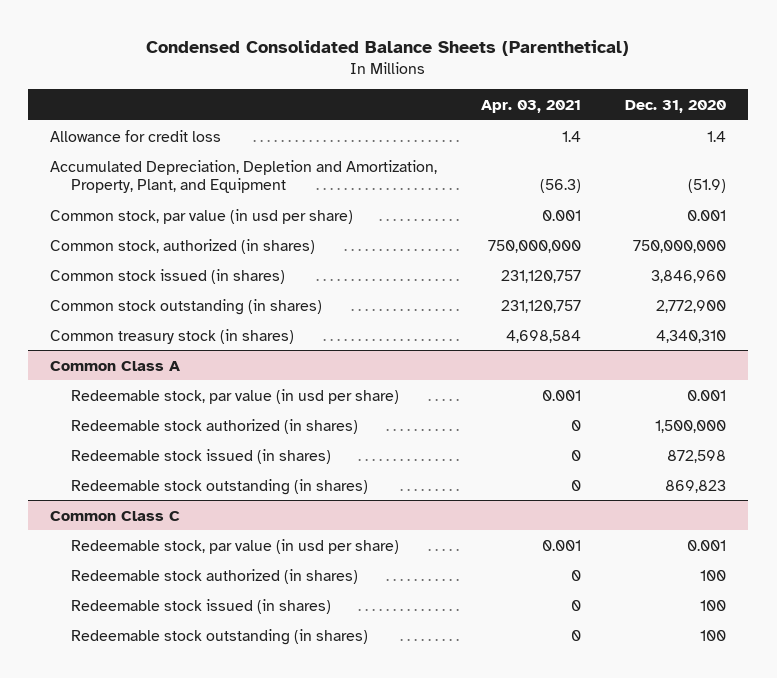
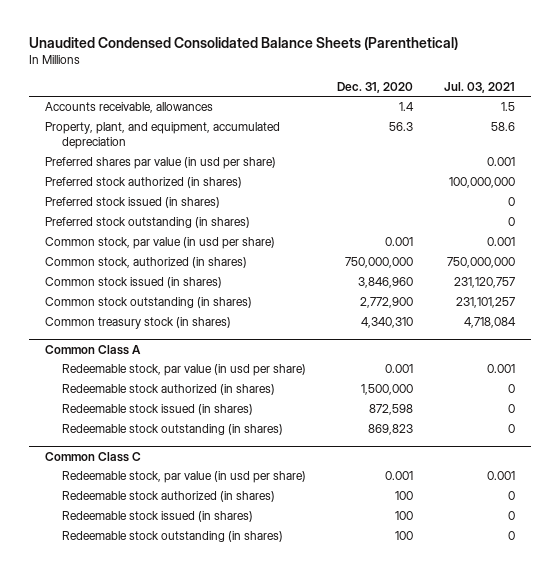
[146,39,630,56] Condensed Consolidated Balance Sheets (Parenthetical) -> [28,36,458,50] Unaudited Condensed Consolidated Balance Sheets (Parenthetical)
[481,99,582,113] Apr. 03, 2021 -> none
none -> [444,82,516,94] Jul. 03, 2021
[50,129,222,142] Allowance for credit loss -> [44,102,213,114] Accounts receivable, allowances
[50,159,438,194] Accumulated Depreciation, Depletion and Amortization, Property, Plant, and Equipment -> [44,122,280,150] Property, plant, and equipment, accumulated depreciation
[688,179,727,194] (51.9) -> [389,122,414,132] 56.3
none -> [44,157,276,170] Preferred shares par value (in usd per share)
none -> [44,177,242,189] Preferred stock authorized (in shares)
none -> [44,197,220,209] Preferred stock issued (in shares)
none -> [44,217,250,229] Preferred stock outstanding (in shares)

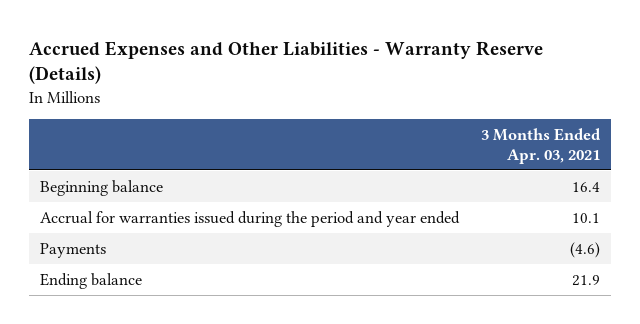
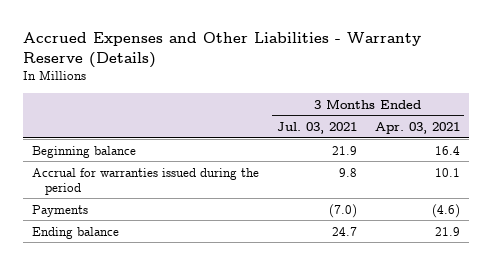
none -> [276,122,357,135] Jul. 03, 2021
[39,210,460,227] Accrual for warranties issued during the period and year ended -> [31,167,259,195] Accrual for warranties issued during the period

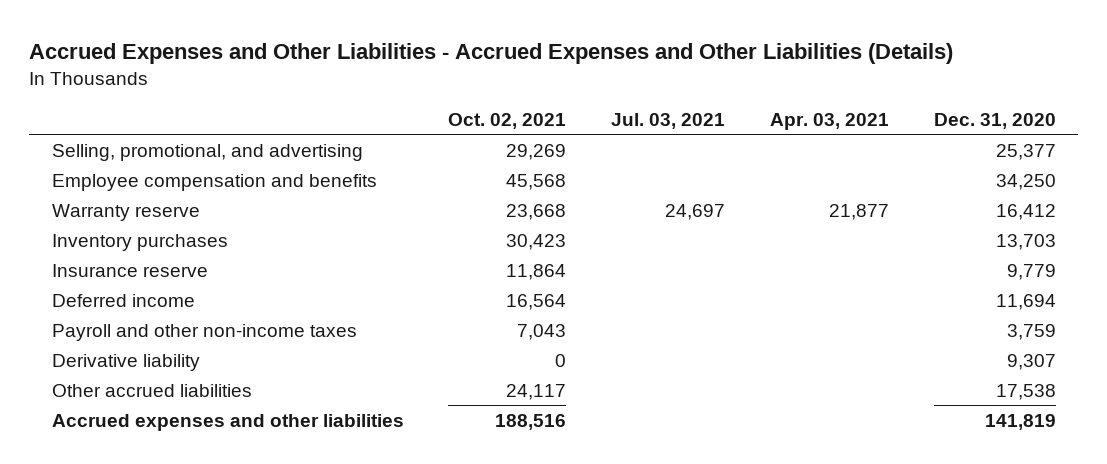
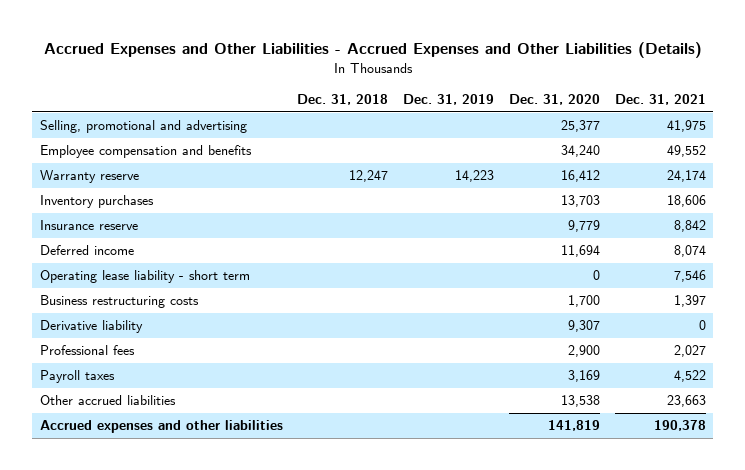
[448,112,567,129] Oct. 02, 2021 -> none
[611,112,726,129] Jul. 03, 2021 -> none
[769,112,889,130] Apr. 03, 2021 -> none
none -> [297,94,389,106] Dec. 31, 2018
none -> [403,94,495,106] Dec. 31, 2019
none -> [614,94,706,106] Dec. 31, 2021
[51,143,363,161] Selling, promotional, and advertising -> [39,120,247,134] Selling, promotional and advertising
[995,173,1056,190] 34,250 -> [560,145,600,158] 34,240
[51,323,357,341] Payroll and other non-income taxes -> none
none -> [39,270,250,284] Operating lease liability - short term
none -> [39,295,199,309] Business restructuring costs
none -> [39,345,135,356] Professional fees
none -> [39,370,115,384] Payroll taxes
[995,383,1056,400] 17,538 -> [560,395,600,408] 13,538

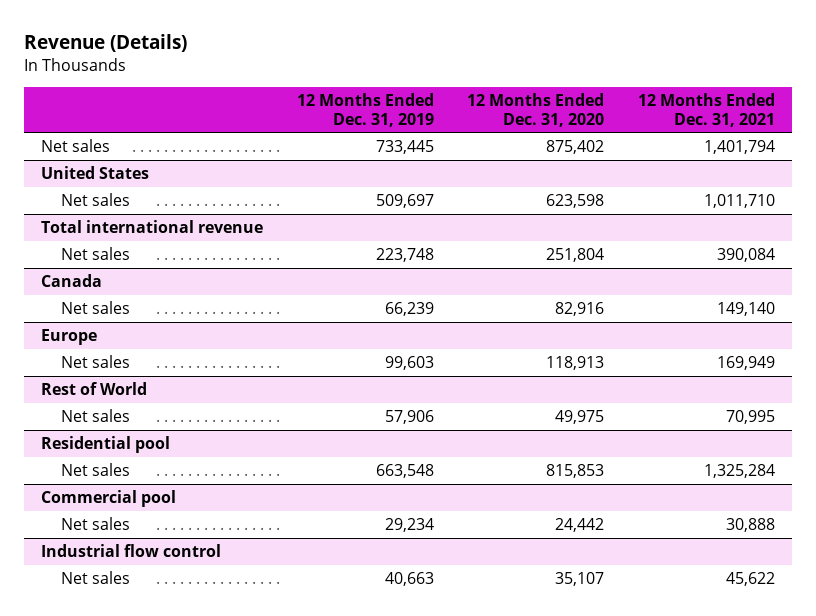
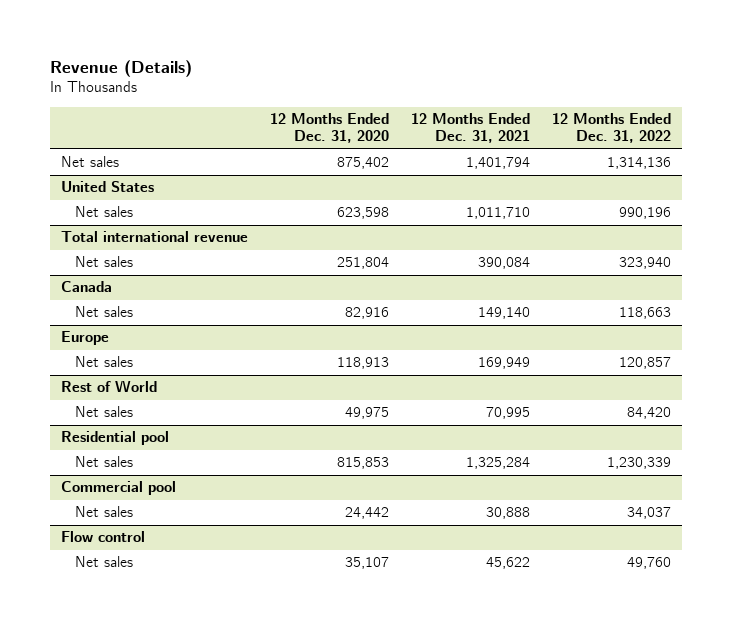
[296,92,434,127] 12 Months Ended Dec. 31, 2019 -> none
none -> [552,112,672,144] 12 Months Ended Dec. 31, 2022
[40,544,221,558] Industrial flow control -> [61,531,146,543] Flow control

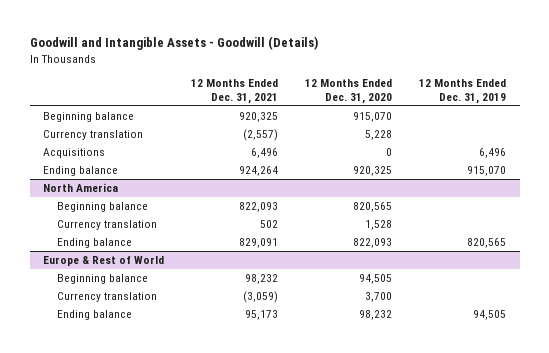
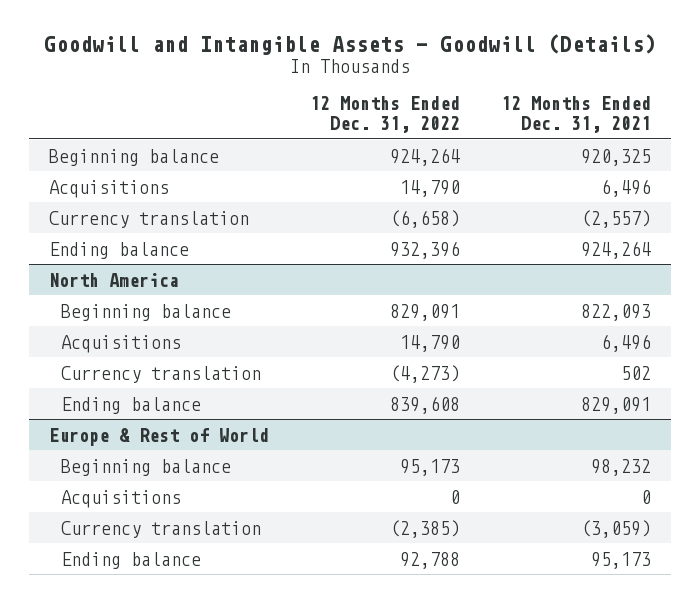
[305,78,393,104] 12 Months Ended Dec. 31, 2020 -> none
[419,78,507,104] 12 Months Ended Dec. 31, 2019 -> none
none -> [310,96,461,133] 12 Months Ended Dec. 31, 2022
[43,129,144,140] Currency translation -> [49,210,250,228] Currency translation
none -> [60,334,181,353] Acquisitions
none -> [60,489,181,508] Acquisitions

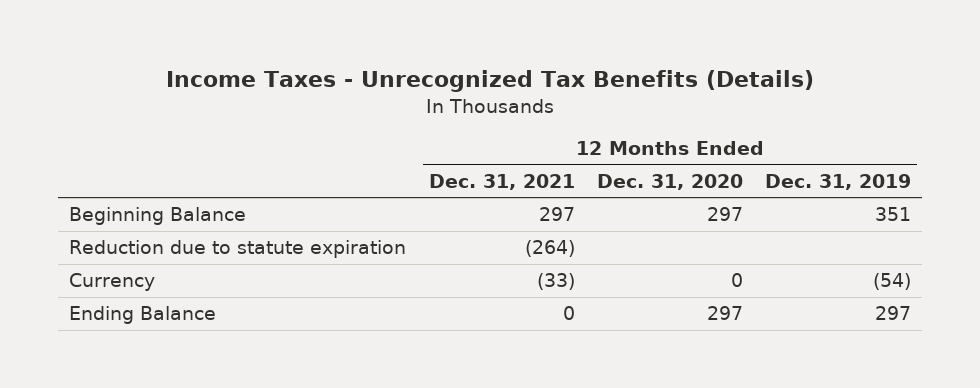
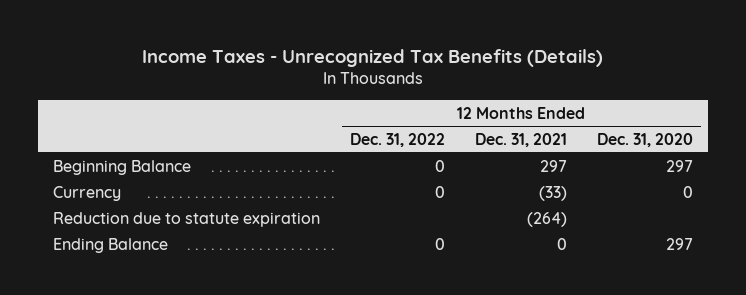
[765,173,912,190] Dec. 31, 2019 -> none
none -> [349,132,445,147] Dec. 31, 2022
[69,240,407,259] Reduction due to statute expiration -> [52,211,320,227] Reduction due to statute expiration

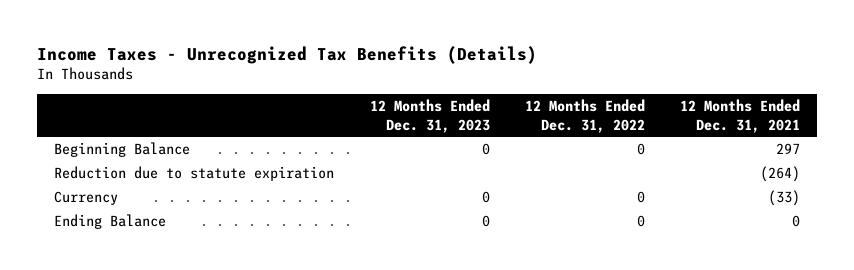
[597,132,694,147] Dec. 31, 2020 -> none
none -> [369,98,490,133] 12 Months Ended Dec. 31, 2023
[52,185,121,201] Currency -> [54,190,119,205] Currency

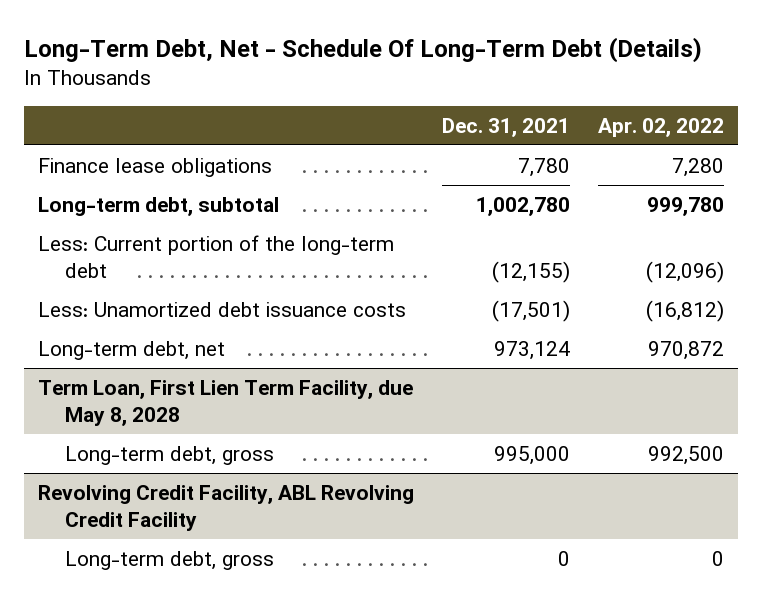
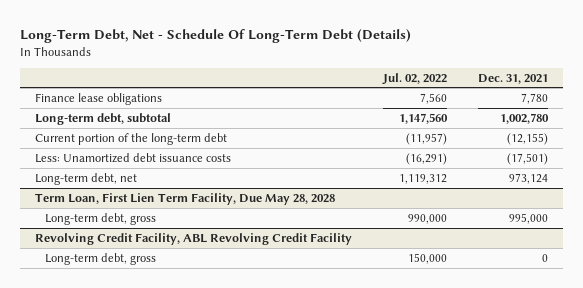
[598,117,725,137] Apr. 02, 2022 -> none
none -> [382,72,448,85] Jul. 02, 2022
[38,234,395,279] Less: Current portion of the long-term debt -> [35,132,228,145] Current portion of the long-term debt
[38,379,414,427] Term Loan, First Lien Term Facility, due May 8, 2028 -> [35,192,336,205] Term Loan, First Lien Term Facility, Due May 28, 2028

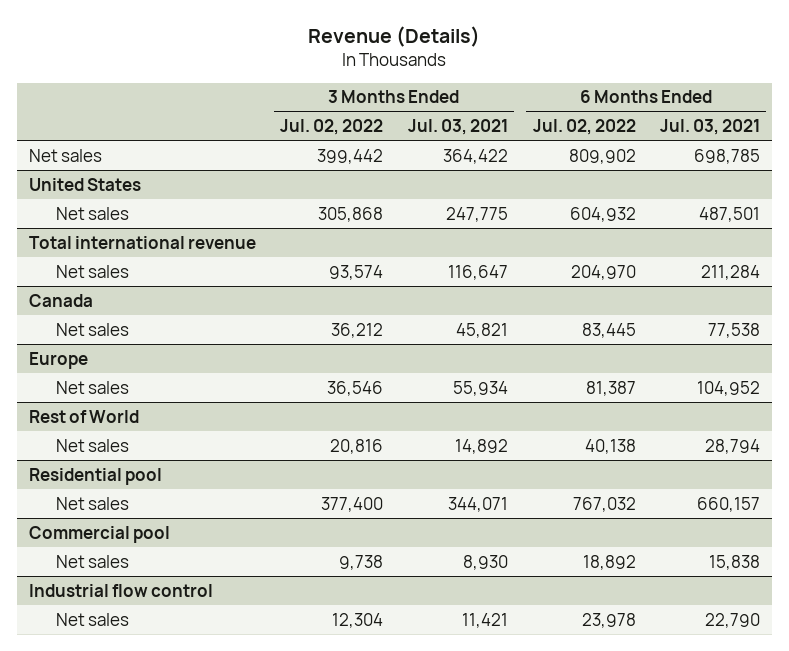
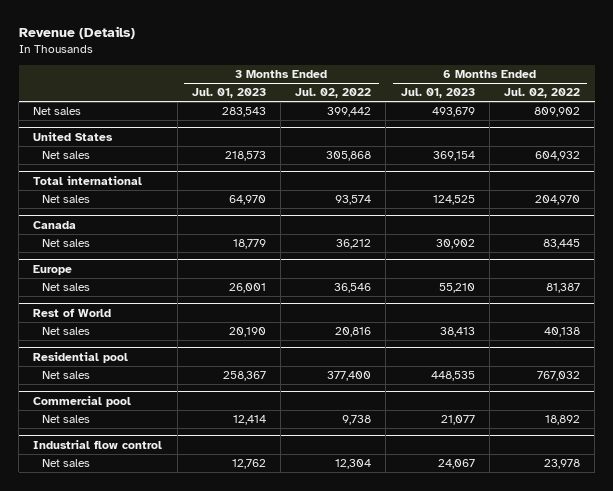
[407,118,508,135] Jul. 03, 2021 -> none
[660,118,761,135] Jul. 03, 2021 -> none
none -> [191,88,266,99] Jul. 01, 2023
none -> [400,88,475,99] Jul. 01, 2023
[28,235,256,249] Total international revenue -> [33,175,143,185] Total international

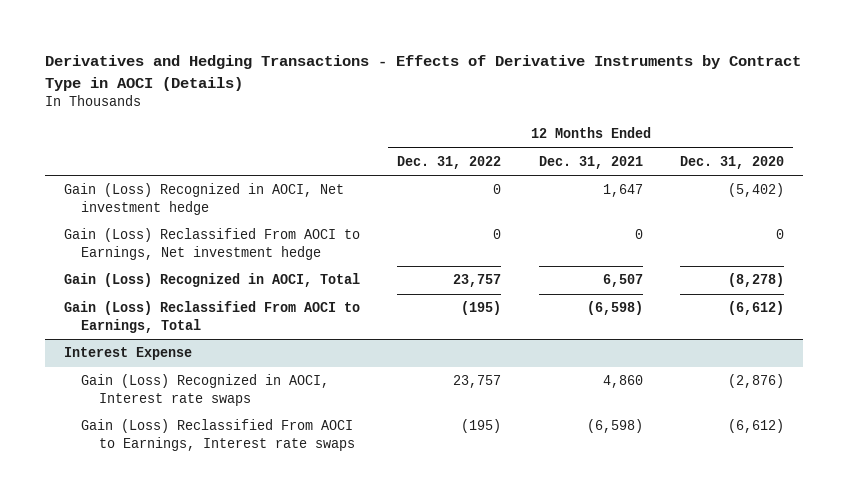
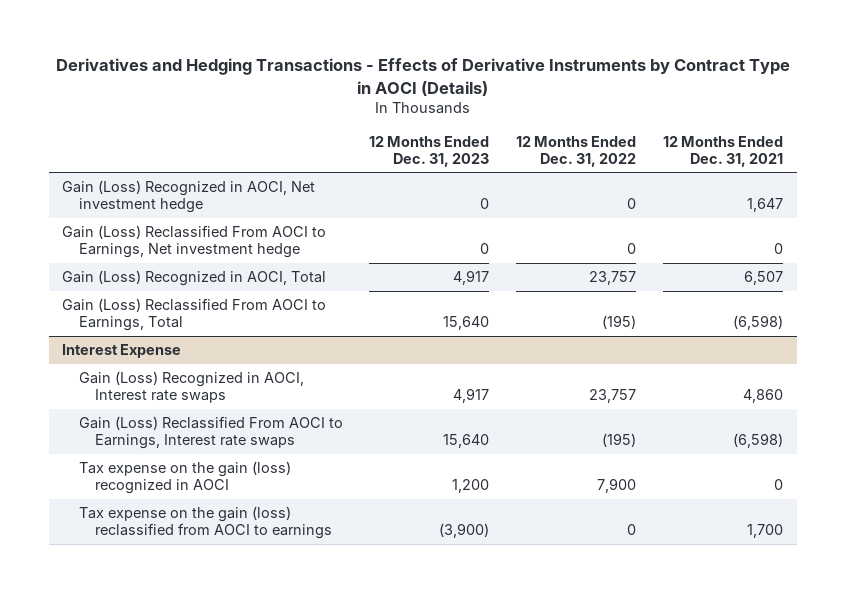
[679,155,784,169] Dec. 31, 2020 -> none
none -> [369,135,490,167] 12 Months Ended Dec. 31, 2023
none -> [78,461,291,495] Tax expense on the gain (loss) recognized in AOCI
none -> [78,506,332,540] Tax expense on the gain (loss) reclassified from AOCI to earnings

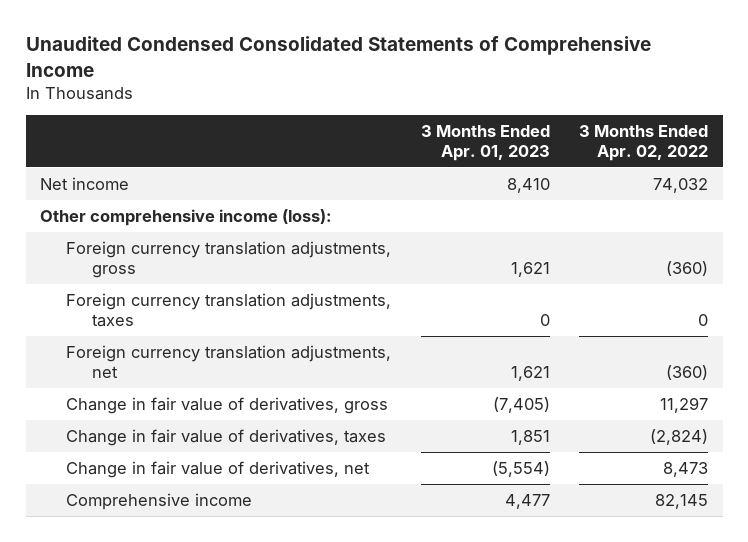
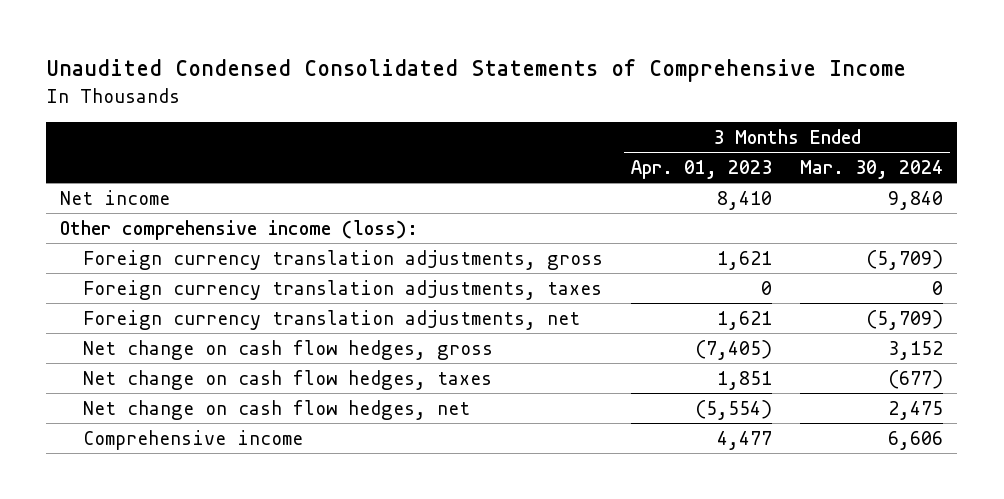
[578,125,708,161] 3 Months Ended Apr. 02, 2022 -> none
none -> [800,160,944,180] Mar. 30, 2024
[66,396,389,414] Change in fair value of derivatives, gross -> [83,339,494,360] Net change on cash flow hedges, gross
[66,428,387,446] Change in fair value of derivatives, taxes -> [83,369,493,390] Net change on cash flow hedges, taxes
[66,460,371,478] Change in fair value of derivatives, net -> [83,399,471,420] Net change on cash flow hedges, net

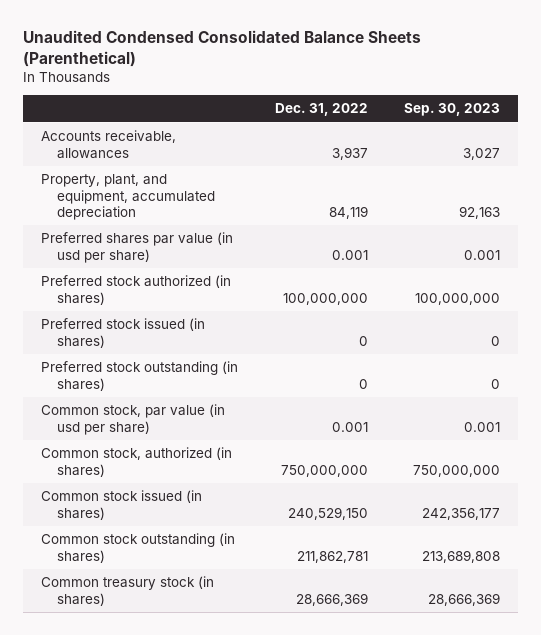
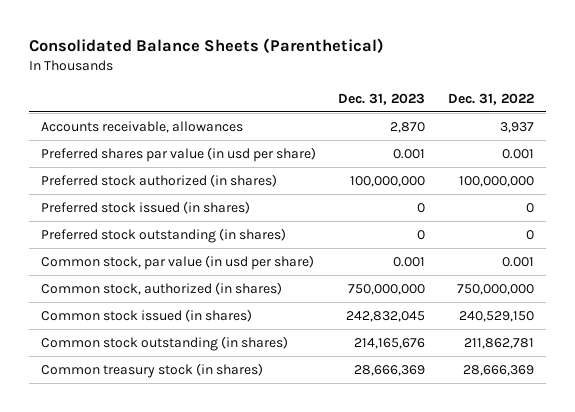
[22,30,421,67] Unaudited Condensed Consolidated Balance Sheets (Parenthetical) -> [29,38,385,54] Consolidated Balance Sheets (Parenthetical)
[404,103,501,117] Sep. 30, 2023 -> none
none -> [338,92,426,105] Dec. 31, 2023
[40,174,215,220] Property, plant, and equipment, accumulated depreciation -> none

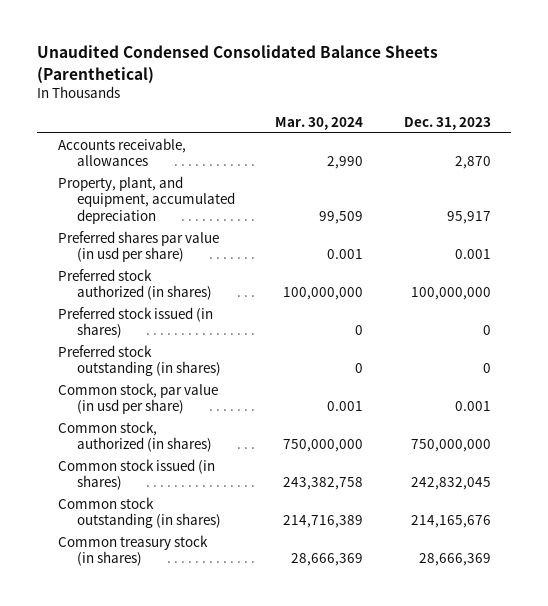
[29,38,385,54] Consolidated Balance Sheets (Parenthetical) -> [37,45,439,84] Unaudited Condensed Consolidated Balance Sheets (Parenthetical)
[448,92,535,105] Dec. 31, 2022 -> none
none -> [275,117,364,131] Mar. 30, 2024
none -> [57,175,235,225] Property, plant, and equipment, accumulated depreciation

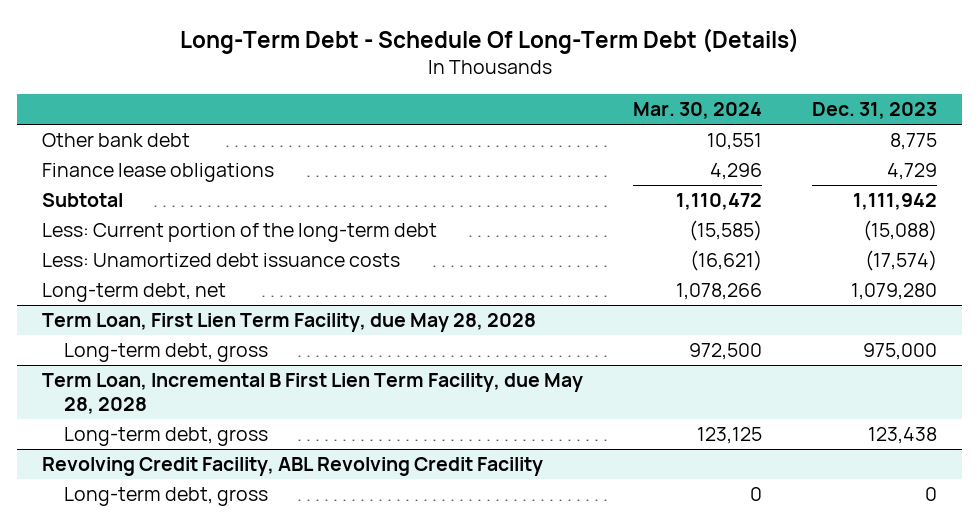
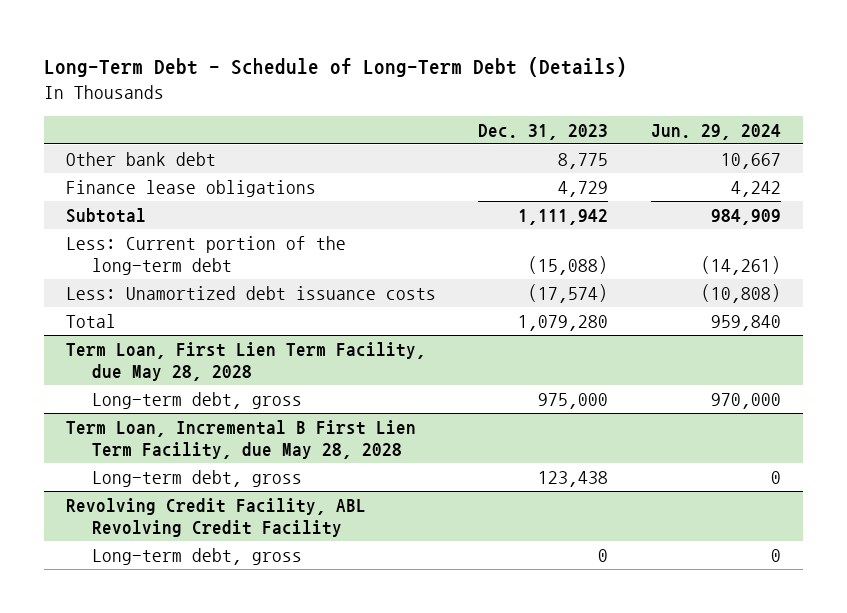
[179,27,799,54] Long-Term Debt - Schedule Of Long-Term Debt (Details) -> [44,56,628,77] Long-Term Debt - Schedule of Long-Term Debt (Details)
[633,102,763,120] Mar. 30, 2024 -> none
none -> [651,123,782,140] Jun. 29, 2024
[42,283,227,303] Long-term debt, net -> [65,313,116,328] Total

